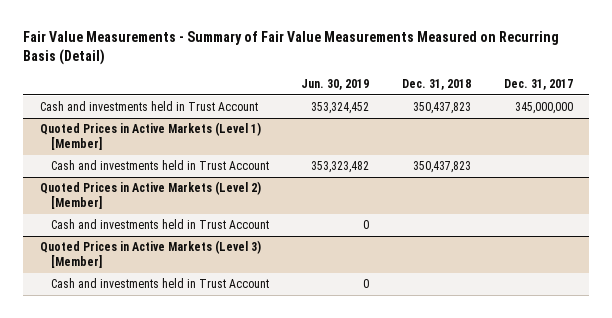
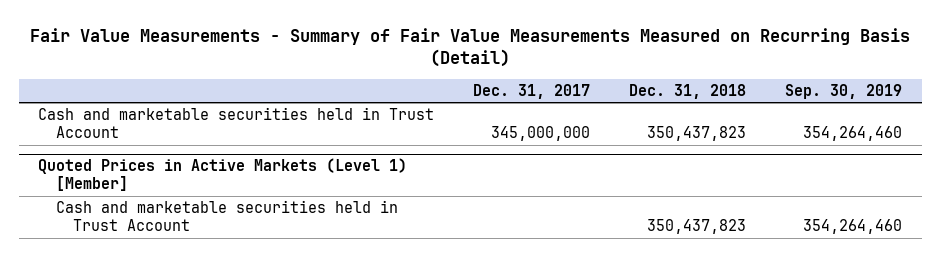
[301,79,370,91] Jun. 30, 2019 -> none
none -> [785,83,903,99] Sep. 30, 2019
[39,101,258,112] Cash and investments held in Trust Account -> [38,107,435,139] Cash and marketable securities held in Trust Account
[39,181,261,210] Quoted Prices in Active Markets (Level 2) [Member] -> none
[50,219,269,230] Cash and investments held in Trust Account -> none
[39,240,261,269] Quoted Prices in Active Markets (Level 3) [Member] -> none
[50,278,269,289] Cash and investments held in Trust Account -> none
[50,160,269,171] Cash and investments held in Trust Account -> [55,200,398,232] Cash and marketable securities held in Trust Account

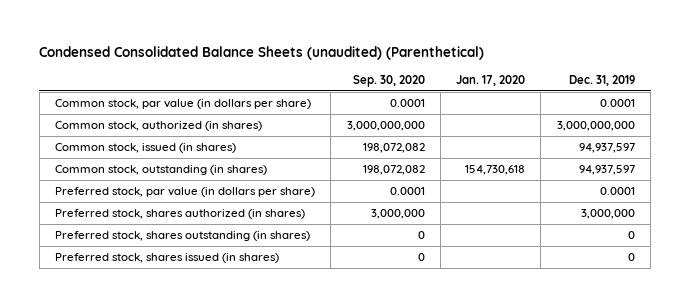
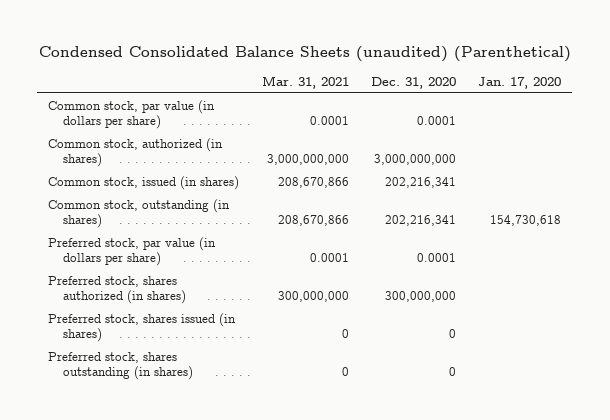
[352,74,425,87] Sep. 30, 2020 -> none
[568,74,635,86] Dec. 31, 2019 -> none
none -> [261,75,349,89] Mar. 31, 2021
none -> [370,76,456,89] Dec. 31, 2020
[54,231,310,242] Preferred stock, shares outstanding (in shares) -> [48,351,193,381] Preferred stock, shares outstanding (in shares)

